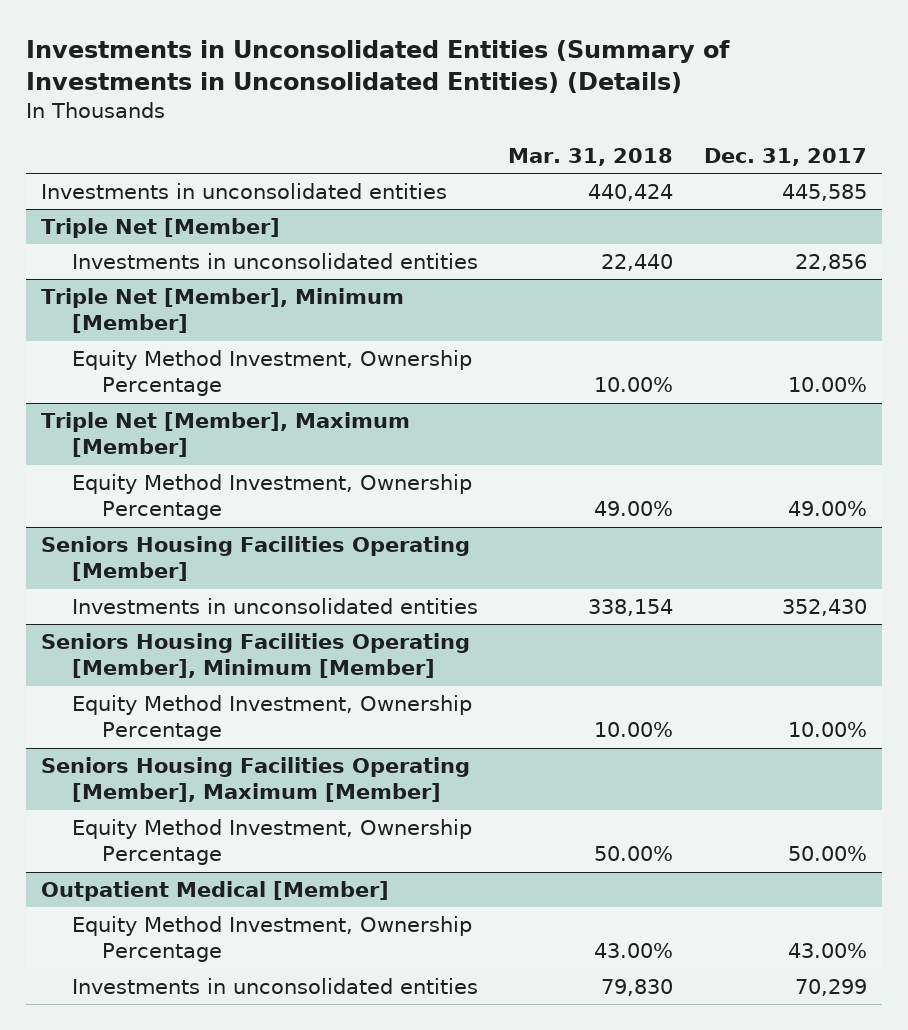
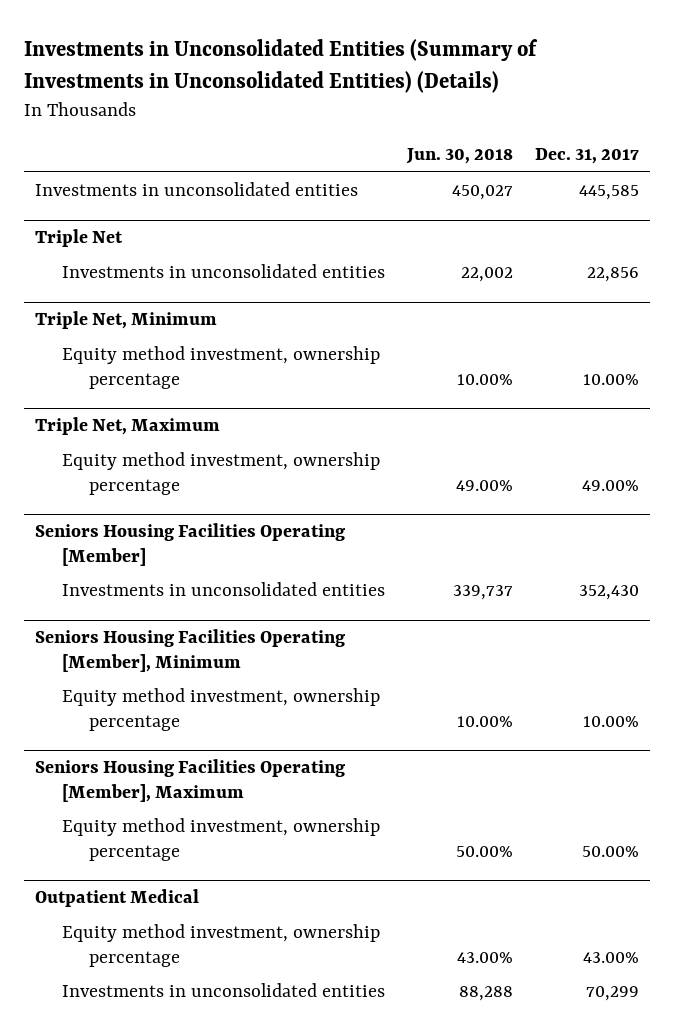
[508,148,674,167] Mar. 31, 2018 -> none
none -> [405,148,513,165] Jun. 30, 2018
[41,218,281,239] Triple Net [Member] -> [34,229,123,248] Triple Net
[41,288,405,334] Triple Net [Member], Minimum [Member] -> [34,311,217,330] Triple Net, Minimum
[71,350,472,397] Equity Method Investment, Ownership Percentage -> [61,346,380,389] Equity method investment, ownership percentage
[41,412,411,458] Triple Net [Member], Maximum [Member] -> [34,417,220,436] Triple Net, Maximum
[71,474,472,521] Equity Method Investment, Ownership Percentage -> [61,452,380,495] Equity method investment, ownership percentage
[41,633,471,679] Seniors Housing Facilities Operating [Member], Minimum [Member] -> [34,629,345,672] Seniors Housing Facilities Operating [Member], Minimum
[71,695,472,742] Equity Method Investment, Ownership Percentage -> [61,688,380,731] Equity method investment, ownership percentage
[41,757,471,803] Seniors Housing Facilities Operating [Member], Maximum [Member] -> [34,759,345,802] Seniors Housing Facilities Operating [Member], Maximum
[71,819,472,866] Equity Method Investment, Ownership Percentage -> [61,818,380,861] Equity method investment, ownership percentage
[41,881,390,902] Outpatient Medical [Member] -> [34,889,199,908] Outpatient Medical
[71,916,472,963] Equity Method Investment, Ownership Percentage -> [61,924,380,967] Equity method investment, ownership percentage

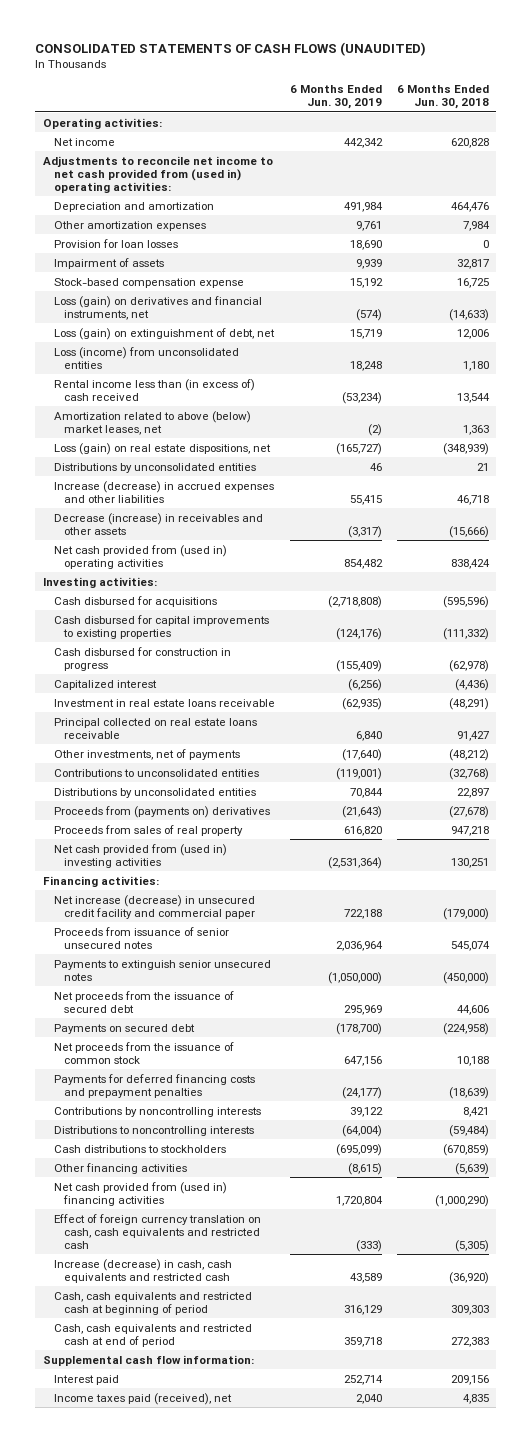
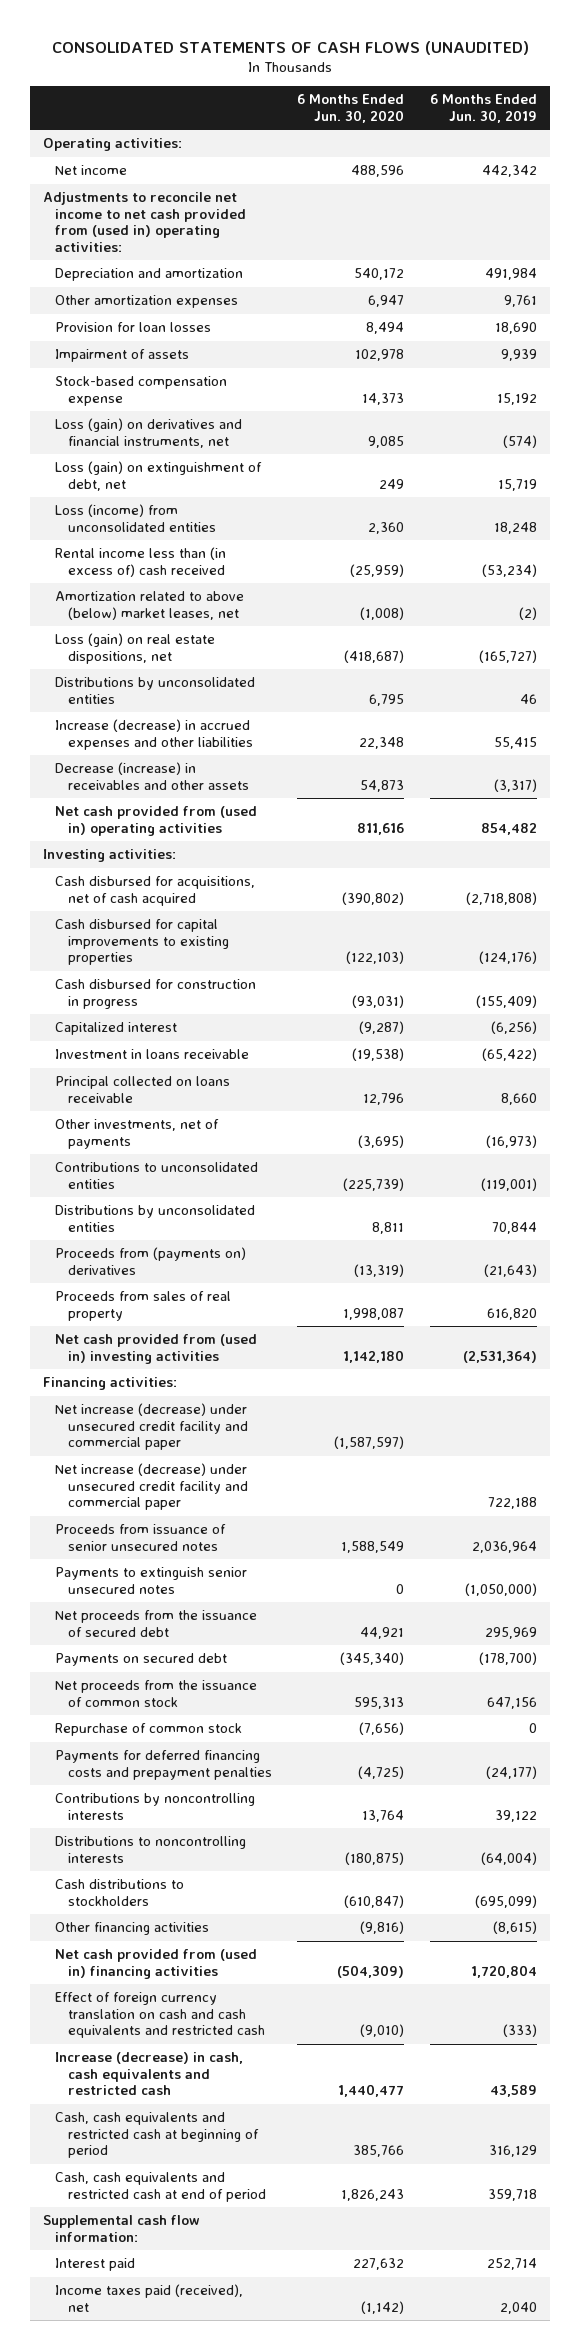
[396,84,489,109] 6 Months Ended Jun. 30, 2018 -> none
none -> [297,94,405,123] 6 Months Ended Jun. 30, 2020
[53,595,217,607] Cash disbursed for acquisitions -> [55,876,256,906] Cash disbursed for acquisitions, net of cash acquired
[53,698,275,707] Investment in real estate loans receivable -> [55,1049,250,1060] Investment in loans receivable
[341,697,382,710] (62,935) -> [481,1048,537,1062] (65,422)
[53,717,257,739] Principal collected on real estate loans receivable -> [55,1076,231,1103] Principal collected on loans receivable
[355,730,382,741] 6,840 -> [500,1092,537,1105] 8,660
[341,748,382,761] (17,640) -> [485,1134,537,1148] (16,973)
none -> [55,1403,248,1451] Net increase (decrease) under unsecured credit facility and commercial paper
[53,894,256,919] Net increase (decrease) in unsecured credit facility and commercial paper -> [55,1463,248,1511] Net increase (decrease) under unsecured credit facility and commercial paper
none -> [55,1723,243,1737] Repurchase of common stock
[53,1213,261,1249] Effect of foreign currency translation on cash, cash equivalents and restricted cash -> [55,1992,265,2039] Effect of foreign currency translation on cash and cash equivalents and restricted cash

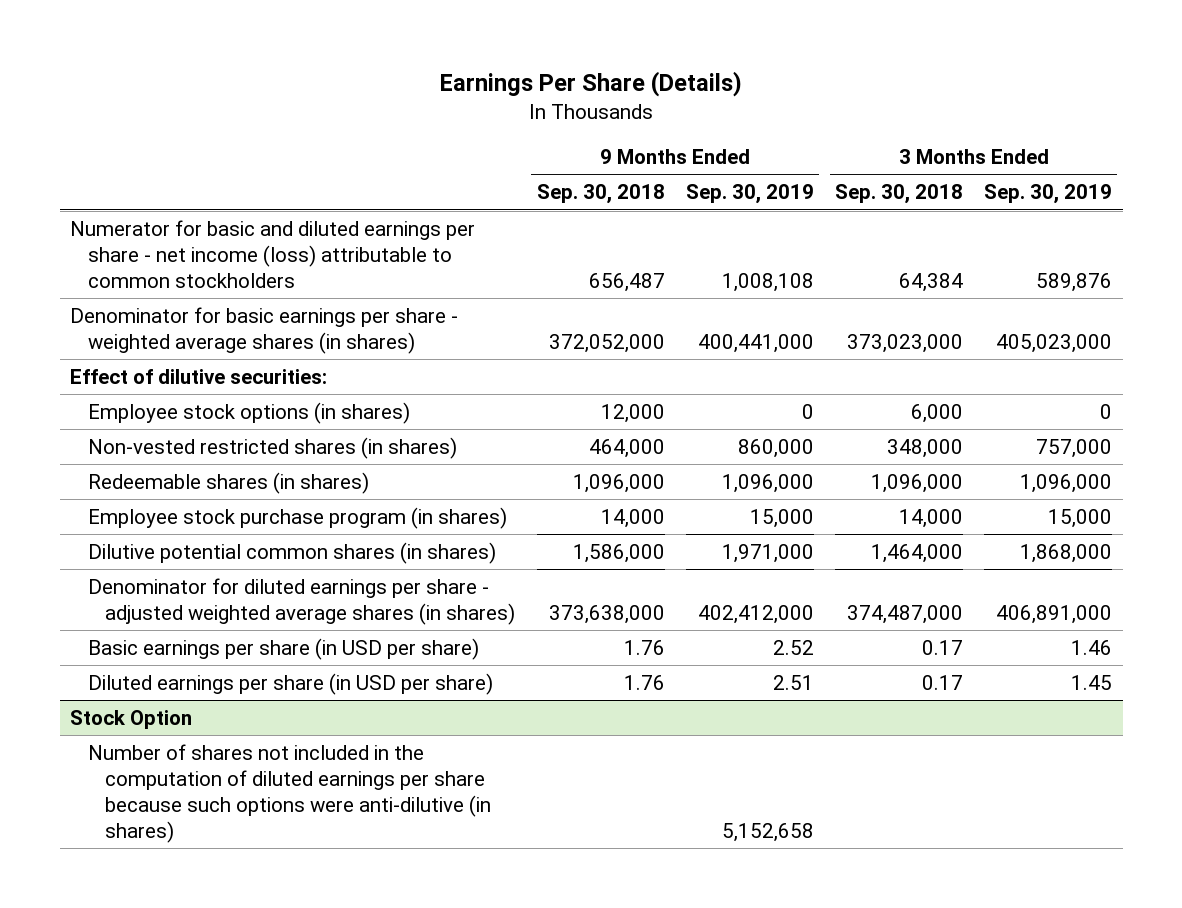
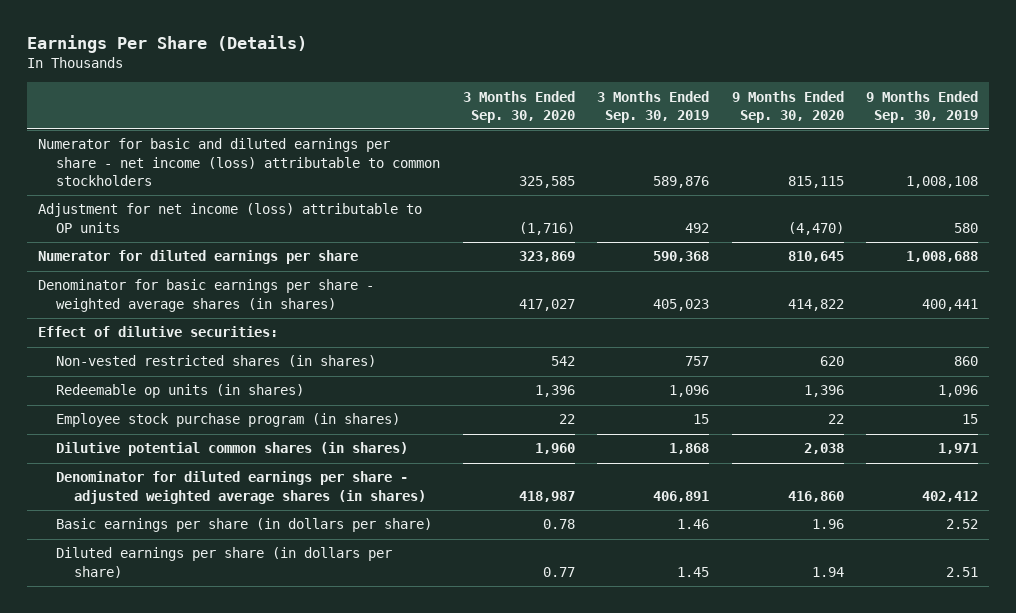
[536,184,665,205] Sep. 30, 2018 -> none
[834,184,963,205] Sep. 30, 2018 -> none
none -> [462,90,575,123] 3 Months Ended Sep. 30, 2020
none -> [731,90,844,123] 9 Months Ended Sep. 30, 2020
none -> [37,203,422,233] Adjustment for net income (loss) attributable to OP units
none -> [37,250,358,265] Numerator for diluted earnings per share
[697,333,814,353] 400,441,000 -> [922,298,979,311] 400,441
[996,333,1113,353] 405,023,000 -> [653,298,710,311] 405,023
[87,401,410,424] Employee stock options (in shares) -> none
[70,709,193,729] Stock Option -> none
[87,743,492,843] Number of shares not included in the computation of diluted earnings per share because such options were anti-dilutive (in shares) -> none
[737,438,814,458] 860,000 -> [954,356,979,367] 860
[1036,438,1113,458] 757,000 -> [685,356,710,367] 757
[87,471,369,494] Redeemable shares (in shares) -> [56,384,305,399] Redeemable op units (in shares)
[721,473,814,493] 1,096,000 -> [938,385,979,398] 1,096
[1020,473,1113,493] 1,096,000 -> [669,385,710,398] 1,096
[749,508,814,528] 15,000 -> [962,414,979,425] 15
[1048,508,1113,528] 15,000 -> [693,414,710,425] 15
[721,543,814,563] 1,971,000 -> [938,443,979,455] 1,971
[1020,543,1113,563] 1,868,000 -> [669,443,710,455] 1,868
[697,604,814,624] 402,412,000 -> [922,490,979,502] 402,412
[996,604,1113,624] 406,891,000 -> [653,490,710,502] 406,891
[87,637,479,660] Basic earnings per share (in USD per share) -> [56,518,433,533] Basic earnings per share (in dollars per share)
[87,672,493,695] Diluted earnings per share (in USD per share) -> [56,547,393,578] Diluted earnings per share (in dollars per share)

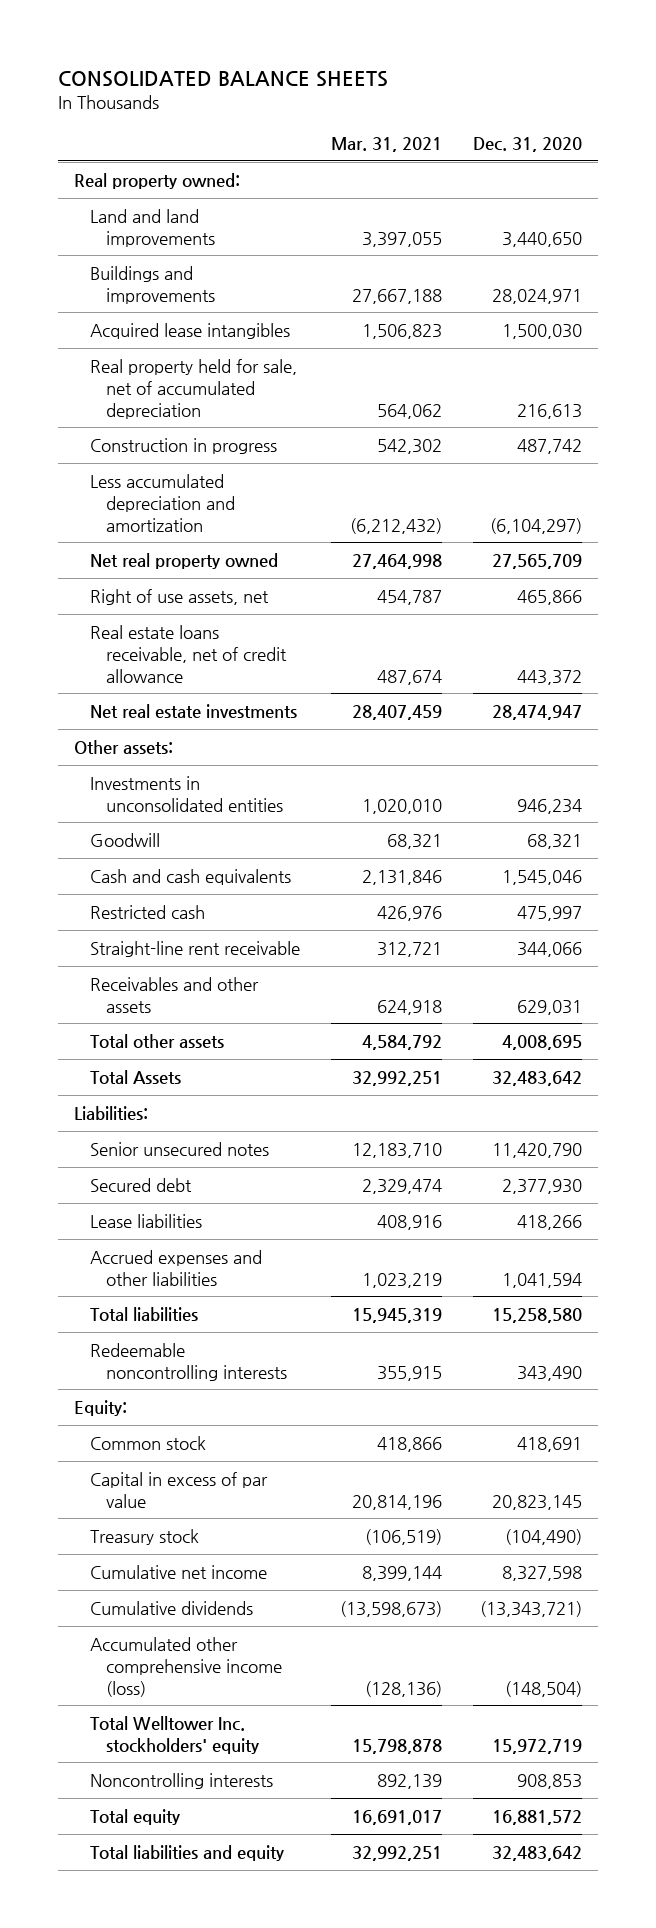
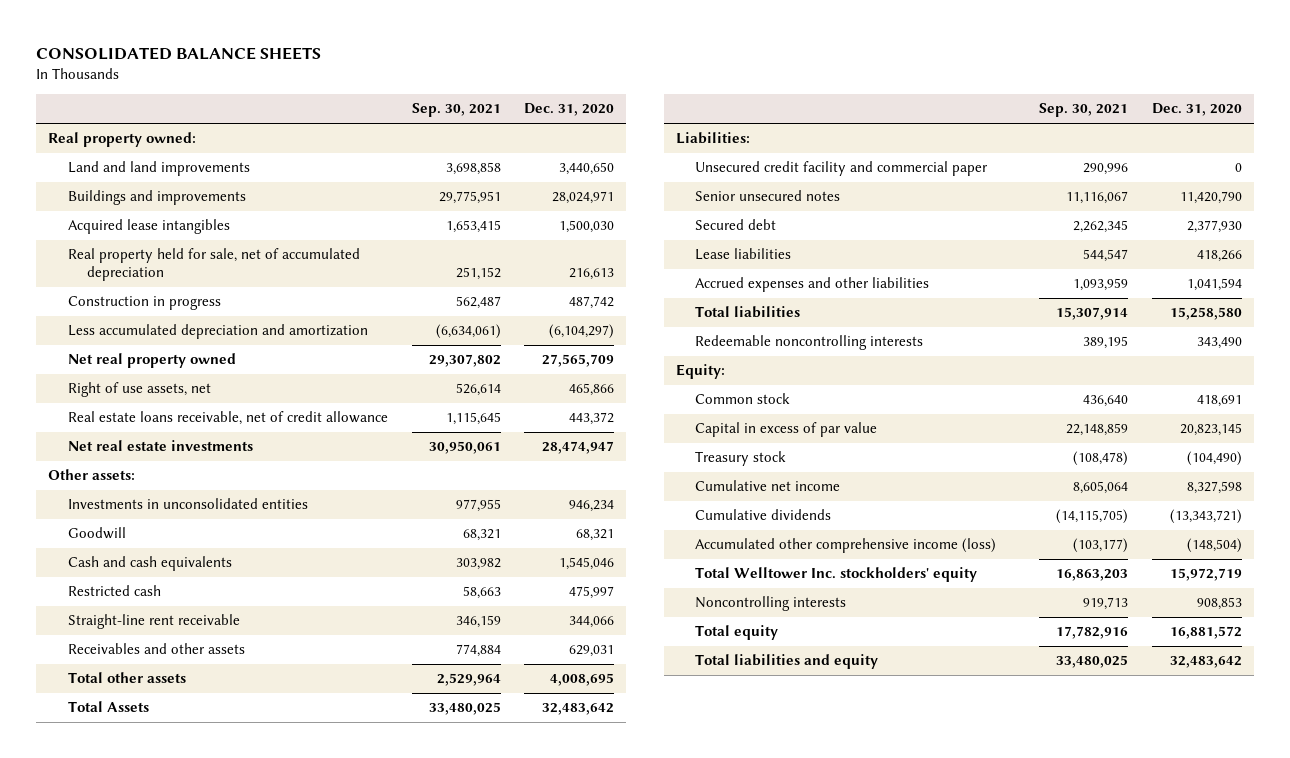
[331,137,443,153] Mar. 31, 2021 -> none
none -> [411,103,501,118] Sep. 30, 2021
none -> [695,161,989,177] Unsecured credit facility and commercial paper

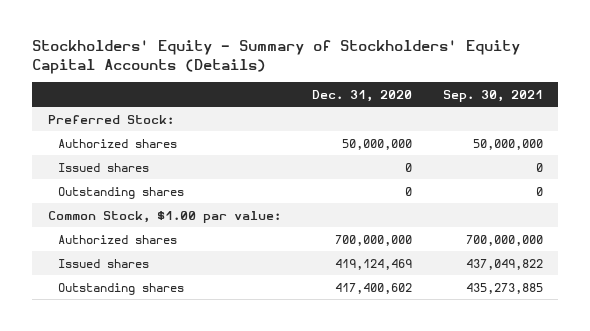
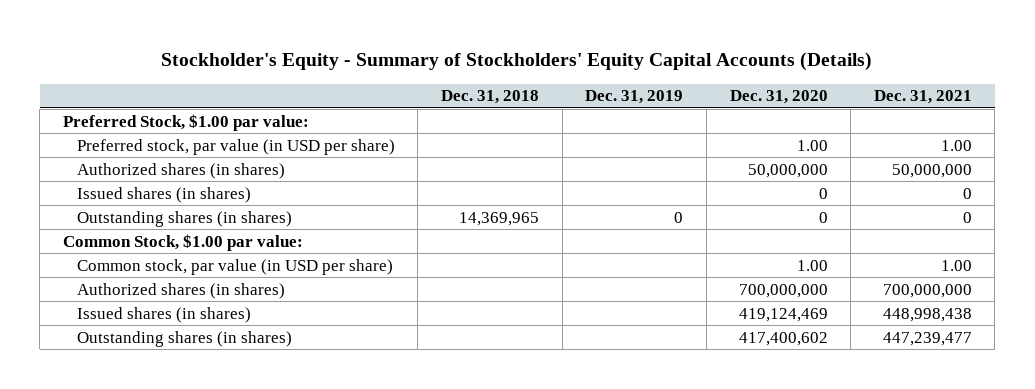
[32,39,521,74] Stockholders' Equity - Summary of Stockholders' Equity Capital Accounts (Details) -> [161,52,873,72] Stockholder's Equity - Summary of Stockholders' Equity Capital Accounts (Details)
[442,89,543,102] Sep. 30, 2021 -> none
none -> [441,90,540,105] Dec. 31, 2018
none -> [585,90,684,105] Dec. 31, 2019
none -> [873,90,972,105] Dec. 31, 2021
[47,114,174,124] Preferred Stock: -> [63,113,310,131] Preferred Stock, $1.00 par value:
none -> [76,138,395,155] Preferred stock, par value (in USD per share)
[57,138,177,148] Authorized shares -> [76,162,285,179] Authorized shares (in shares)
[57,162,149,172] Issued shares -> [76,186,251,203] Issued shares (in shares)
[57,186,184,199] Outstanding shares -> [76,210,292,227] Outstanding shares (in shares)
none -> [76,258,393,275] Common stock, par value (in USD per share)
[57,234,177,244] Authorized shares -> [76,282,285,299] Authorized shares (in shares)
[57,258,149,268] Issued shares -> [76,306,251,323] Issued shares (in shares)
[57,282,184,295] Outstanding shares -> [76,330,292,347] Outstanding shares (in shares)

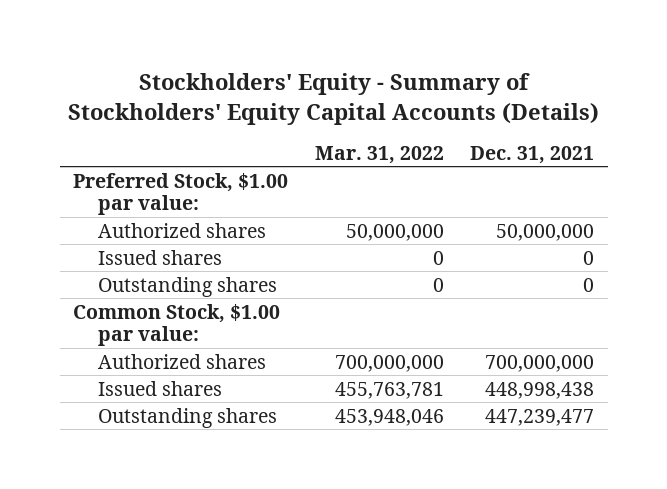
[161,52,873,72] Stockholder's Equity - Summary of Stockholders' Equity Capital Accounts (Details) -> [67,72,599,125] Stockholders' Equity - Summary of Stockholders' Equity Capital Accounts (Details)
[441,90,540,105] Dec. 31, 2018 -> none
[585,90,684,105] Dec. 31, 2019 -> none
[729,90,828,105] Dec. 31, 2020 -> none
none -> [314,145,444,164] Mar. 31, 2022
[76,138,395,155] Preferred stock, par value (in USD per share) -> none
[76,162,285,179] Authorized shares (in shares) -> [97,222,266,238] Authorized shares
[76,186,251,203] Issued shares (in shares) -> [97,249,222,265] Issued shares
[76,210,292,227] Outstanding shares (in shares) -> [97,276,277,297] Outstanding shares
[76,258,393,275] Common stock, par value (in USD per share) -> none
[76,282,285,299] Authorized shares (in shares) -> [97,353,266,369] Authorized shares
[76,306,251,323] Issued shares (in shares) -> [97,380,222,396] Issued shares
[76,330,292,347] Outstanding shares (in shares) -> [97,407,277,428] Outstanding shares

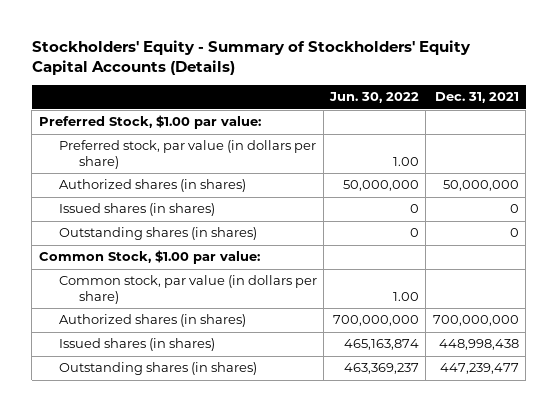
[314,145,444,164] Mar. 31, 2022 -> none
none -> [329,92,420,104] Jun. 30, 2022
none -> [58,140,316,169] Preferred stock, par value (in dollars per share)
[97,222,266,238] Authorized shares -> [58,179,246,193] Authorized shares (in shares)
[97,249,222,265] Issued shares -> [58,203,215,217] Issued shares (in shares)
[97,276,277,297] Outstanding shares -> [58,227,257,241] Outstanding shares (in shares)
none -> [58,275,317,304] Common stock, par value (in dollars per share)
[97,353,266,369] Authorized shares -> [58,314,246,328] Authorized shares (in shares)
[97,380,222,396] Issued shares -> [58,338,215,352] Issued shares (in shares)
[97,407,277,428] Outstanding shares -> [58,362,257,376] Outstanding shares (in shares)

